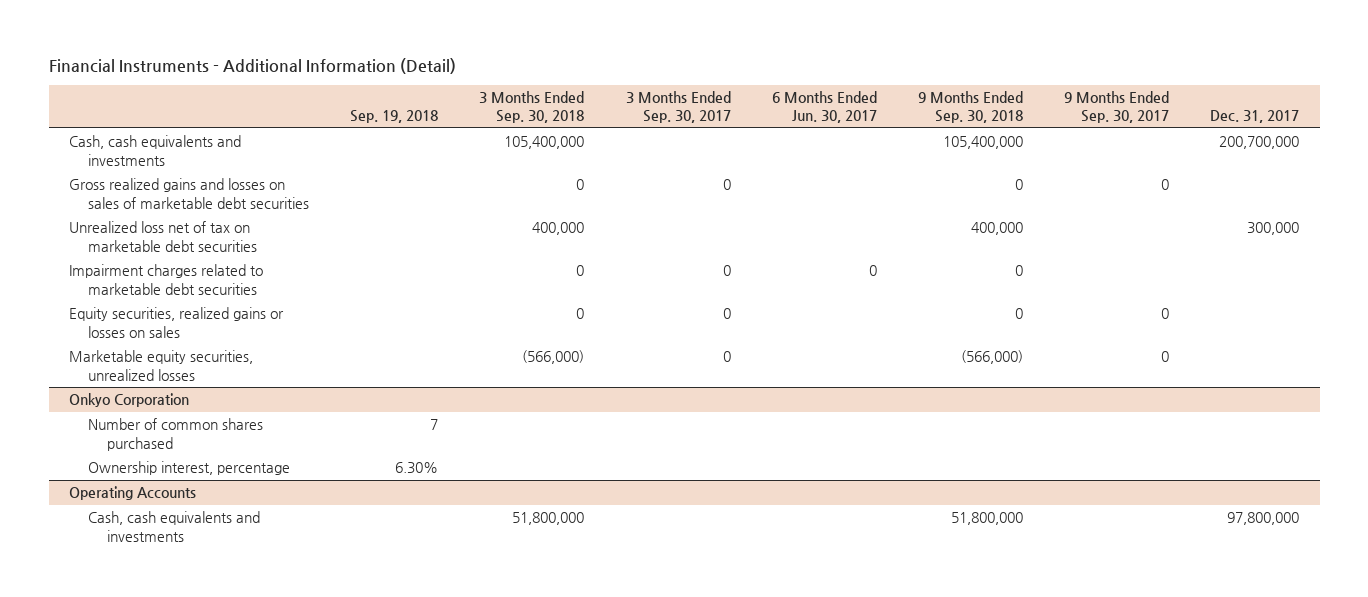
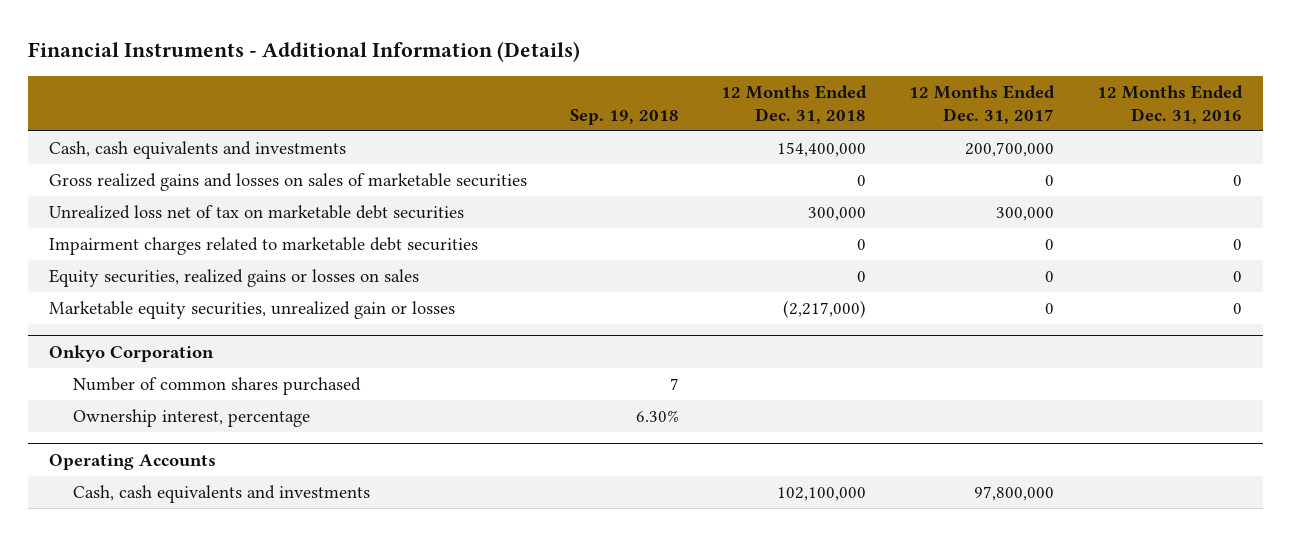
[48,57,456,74] Financial Instruments - Additional Information (Detail) -> [27,40,580,62] Financial Instruments - Additional Information (Details)
[479,91,585,124] 3 Months Ended Sep. 30, 2018 -> none
[625,91,731,124] 3 Months Ended Sep. 30, 2017 -> none
[771,91,877,124] 6 Months Ended Jun. 30, 2017 -> none
[917,91,1023,124] 9 Months Ended Sep. 30, 2018 -> none
[1064,91,1170,124] 9 Months Ended Sep. 30, 2017 -> none
[1210,110,1300,124] Dec. 31, 2017 -> none
none -> [721,84,868,124] 12 Months Ended Dec. 31, 2018
none -> [909,84,1056,124] 12 Months Ended Dec. 31, 2017
none -> [1096,84,1243,124] 12 Months Ended Dec. 31, 2016
[69,178,310,209] Gross realized gains and losses on sales of marketable debt securities -> [49,173,528,192] Gross realized gains and losses on sales of marketable securities
[69,350,254,381] Marketable equity securities, unrealized losses -> [49,301,456,320] Marketable equity securities, unrealized gain or losses

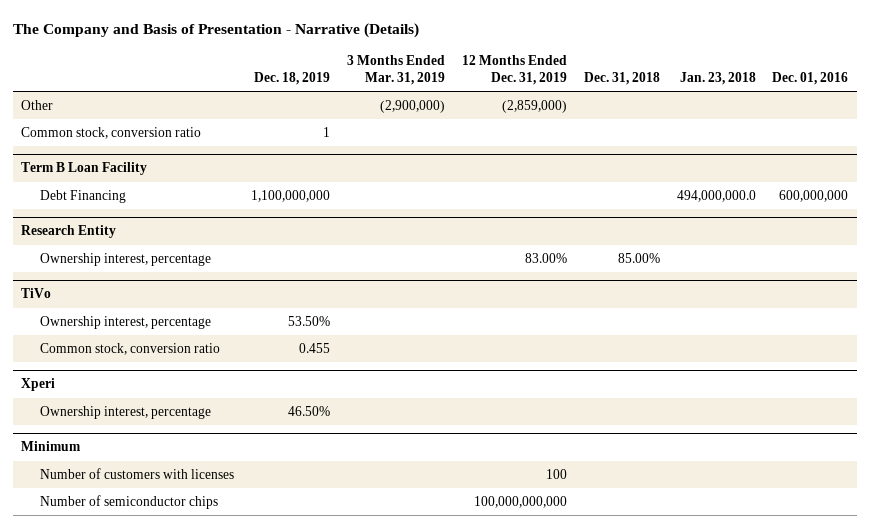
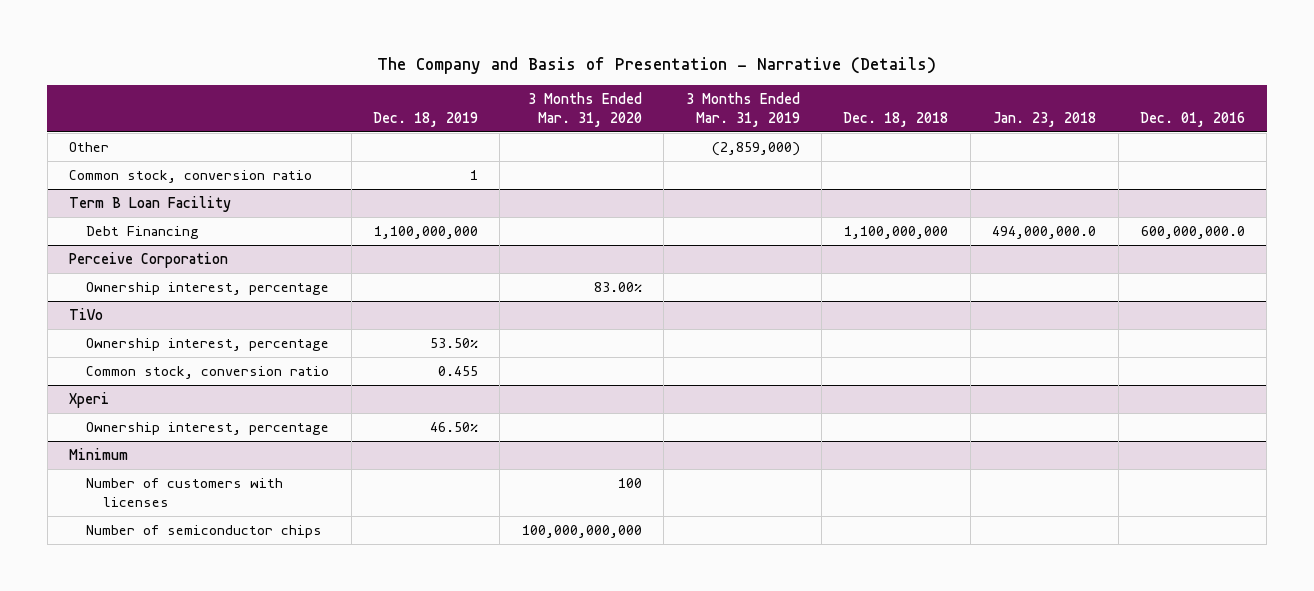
[461,55,567,85] 12 Months Ended Dec. 31, 2019 -> none
[583,71,660,85] Dec. 31, 2018 -> none
none -> [527,92,642,127] 3 Months Ended Mar. 31, 2020
none -> [843,111,949,127] Dec. 18, 2018
[379,100,445,114] (2,900,000) -> [711,142,800,157] (2,859,000)
[21,225,117,239] Research Entity -> none
[40,253,212,267] Ownership interest, percentage -> none
[779,190,849,203] 600,000,000 -> [1141,226,1246,240] 600,000,000.0
none -> [69,252,229,269] Perceive Corporation
none -> [86,282,330,296] Ownership interest, percentage

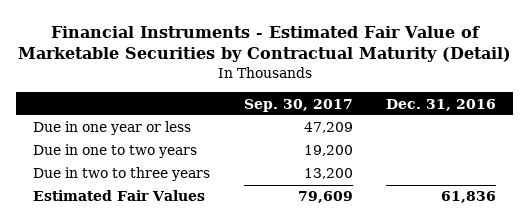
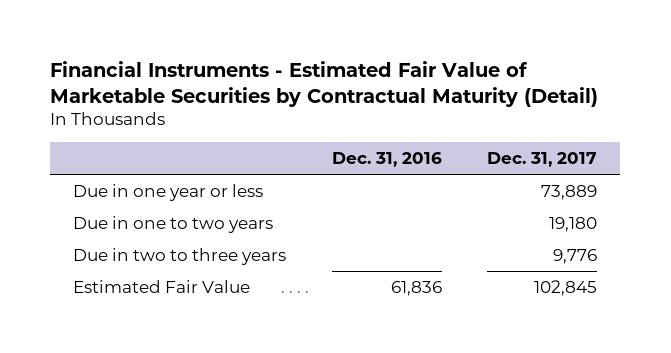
[243,98,353,112] Sep. 30, 2017 -> none
none -> [487,152,598,168] Dec. 31, 2017
[32,190,205,202] Estimated Fair Values -> [73,279,251,293] Estimated Fair Value

